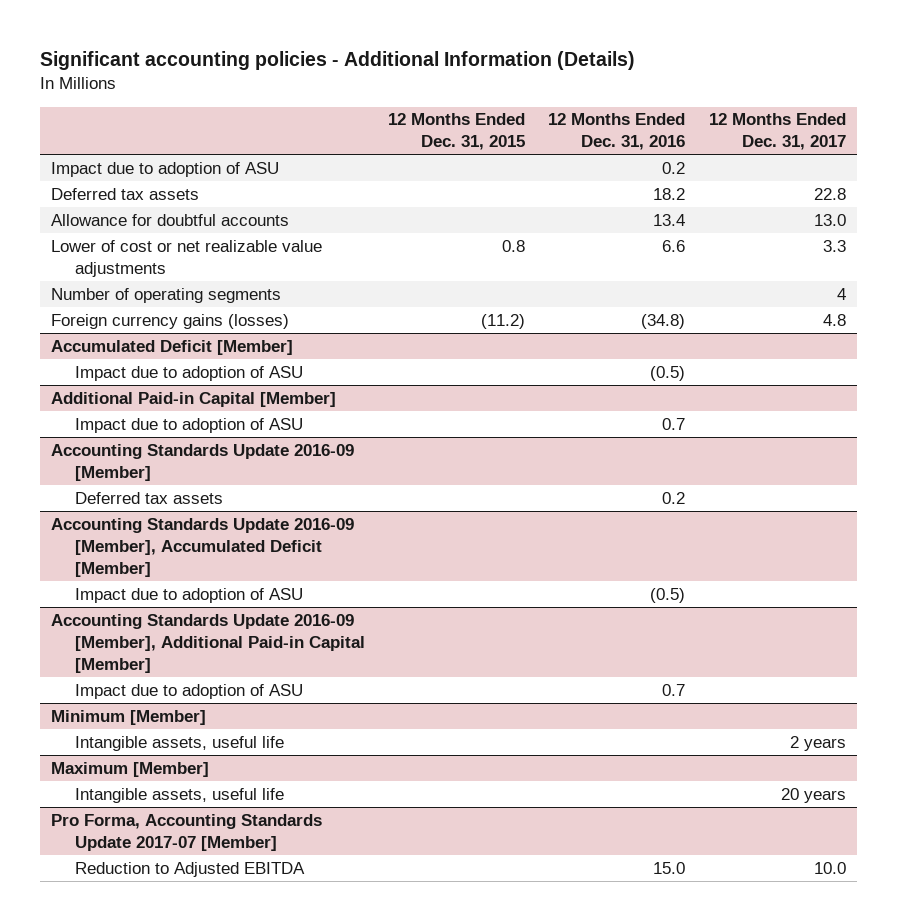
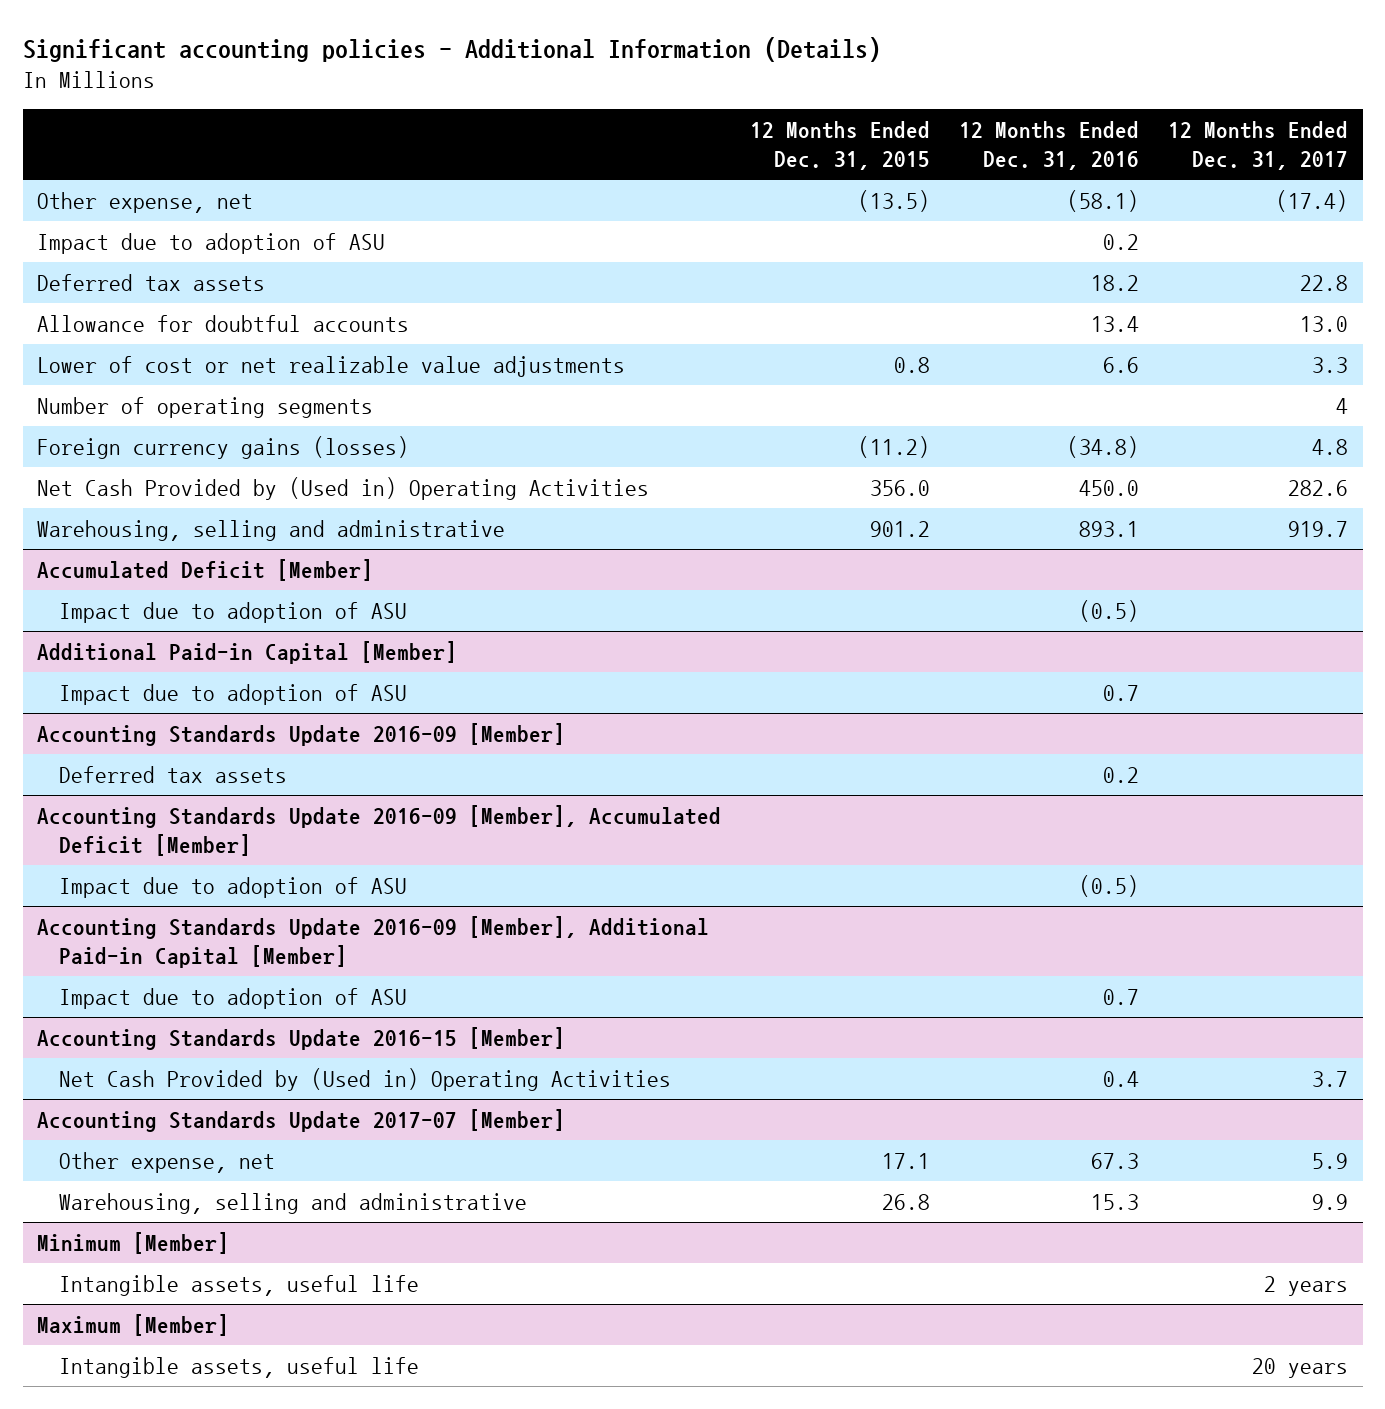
none -> [37,191,254,213] Other expense, net
none -> [37,476,650,500] Net Cash Provided by (Used in) Operating Activities
none -> [37,519,506,541] Warehousing, selling and administrative
none -> [37,1026,566,1050] Accounting Standards Update 2016-15 [Member]
none -> [59,1067,672,1091] Net Cash Provided by (Used in) Operating Activities
none -> [37,1108,566,1132] Accounting Standards Update 2017-07 [Member]
none -> [59,1151,276,1173] Other expense, net
none -> [59,1192,528,1214] Warehousing, selling and administrative
[51,813,323,851] Pro Forma, Accounting Standards Update 2017-07 [Member] -> none
[74,861,305,877] Reduction to Adjusted EBITDA -> none

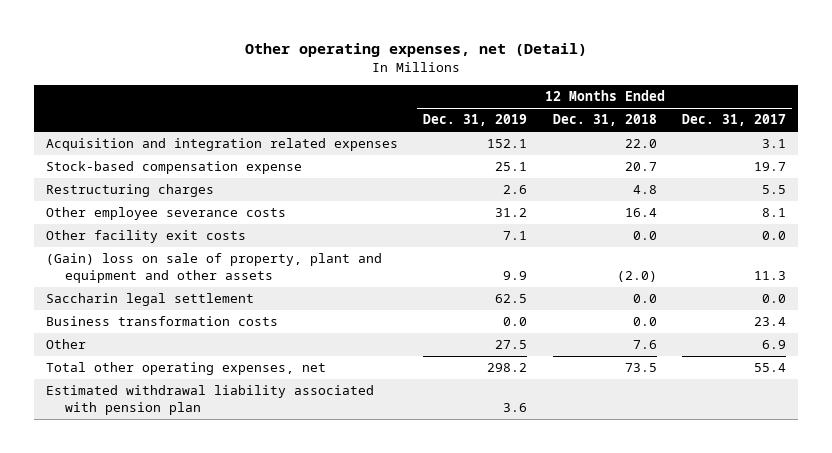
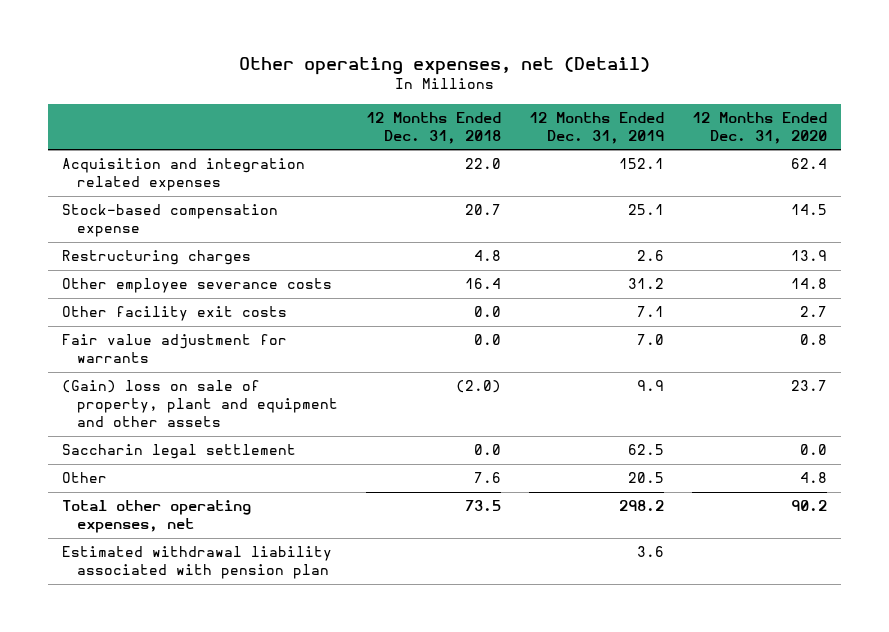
[681,114,786,127] Dec. 31, 2017 -> none
none -> [691,111,827,144] 12 Months Ended Dec. 31, 2020
none -> [62,334,288,364] Fair value adjustment for warrants
[46,316,279,327] Business transformation costs -> none
[495,340,528,350] 27.5 -> [627,472,664,484] 20.5

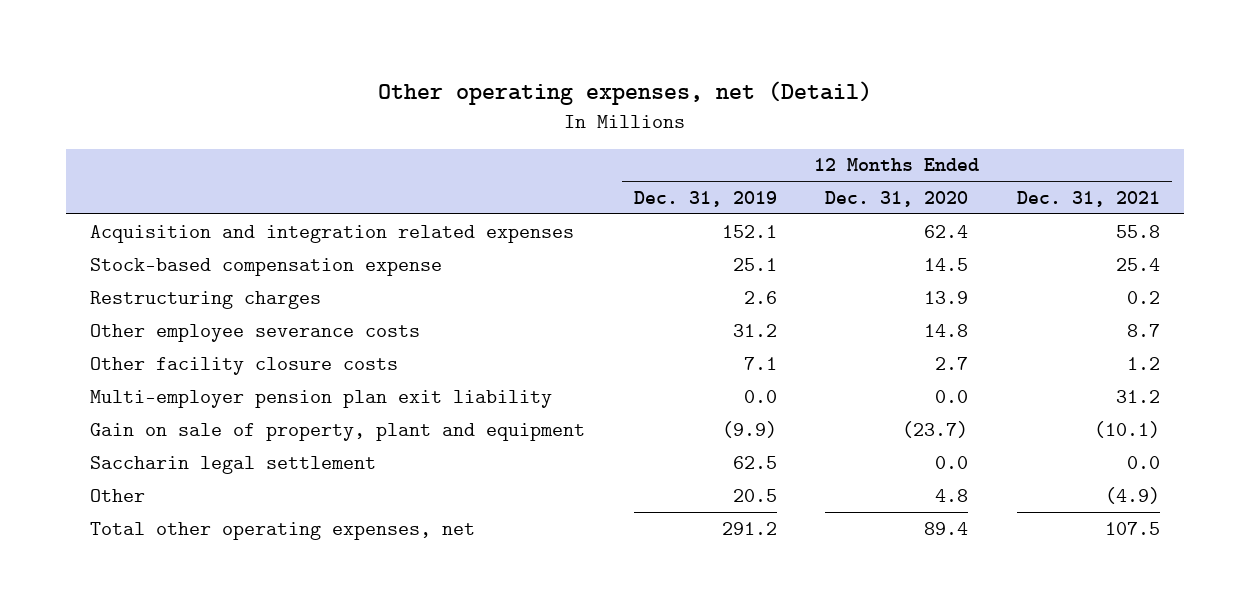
[365,111,501,144] 12 Months Ended Dec. 31, 2018 -> none
none -> [1016,191,1160,208] Dec. 31, 2021
[62,334,288,364] Fair value adjustment for warrants -> none
[62,306,288,322] Other facility exit costs -> [90,356,399,375] Other facility closure costs
none -> [90,389,553,408] Multi-employer pension plan exit liability
[62,380,338,428] (Gain) loss on sale of property, plant and equipment and other assets -> [90,422,586,441] Gain on sale of property, plant and equipment
[636,380,664,392] 9.9 -> [721,420,777,438] (9.9)
[790,380,827,392] 23.7 -> [902,420,969,438] (23.7)
[62,546,333,580] Estimated withdrawal liability associated with pension plan -> none
[618,500,664,512] 298.2 -> [721,521,777,535] 291.2
[790,500,827,512] 90.2 -> [924,521,969,535] 89.4

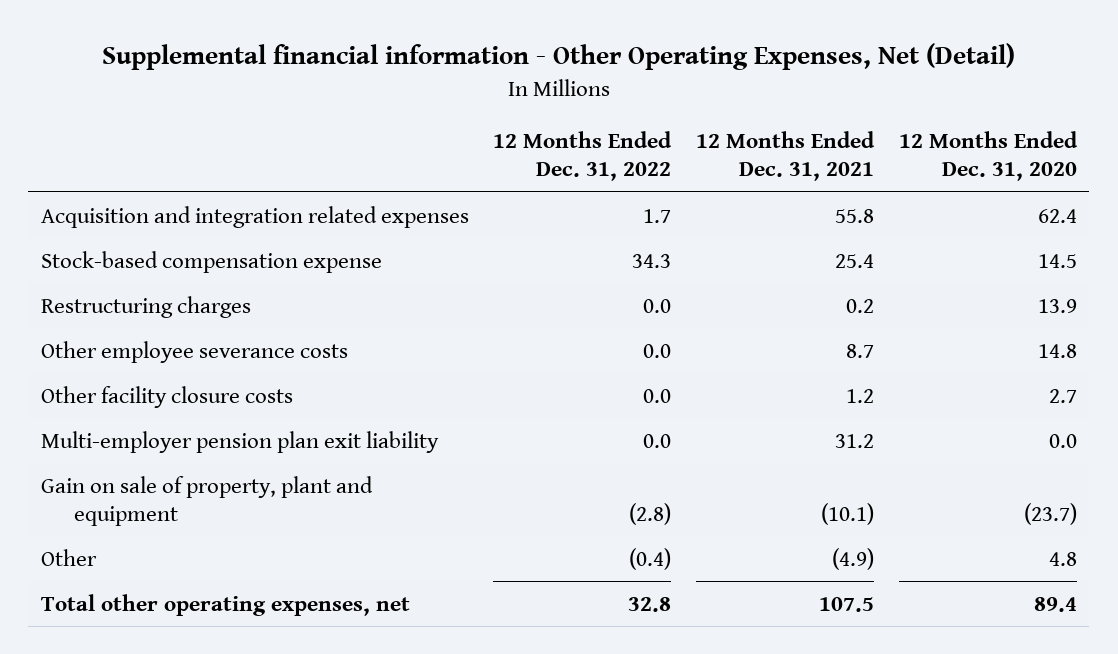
[378,80,873,105] Other operating expenses, net (Detail) -> [101,43,1015,71] Supplemental financial information - Other Operating Expenses, Net (Detail)
[633,191,777,208] Dec. 31, 2019 -> none
none -> [493,131,673,182] 12 Months Ended Dec. 31, 2022
[90,455,377,474] Saccharin legal settlement -> none

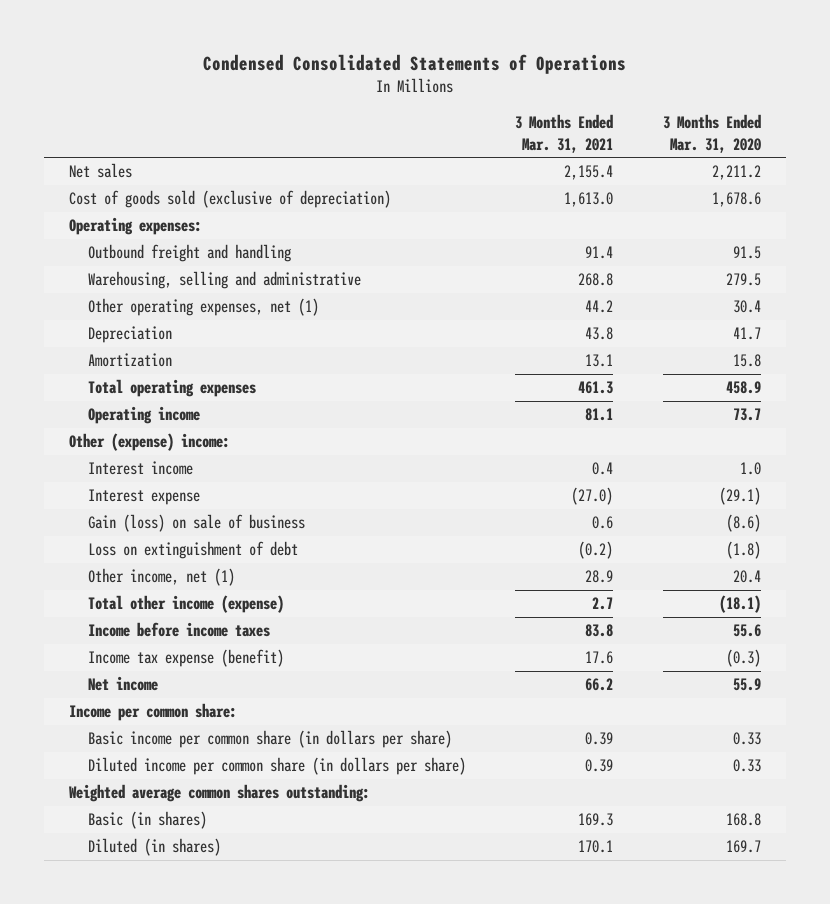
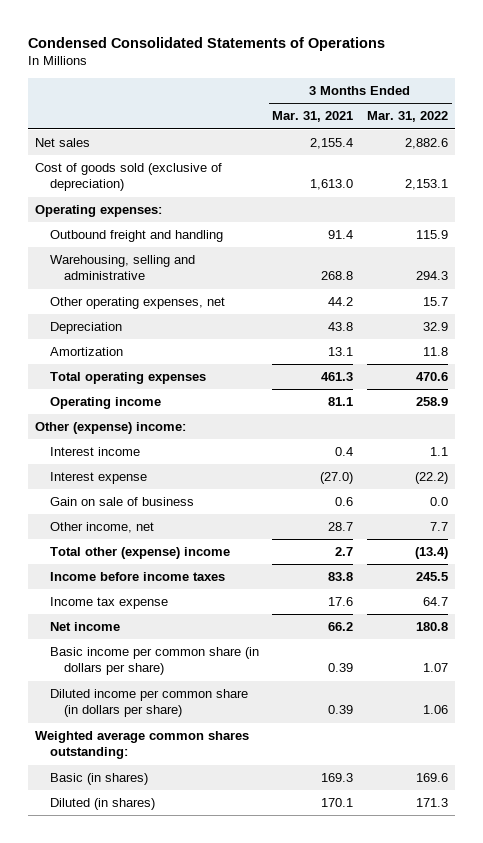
[663,114,762,153] 3 Months Ended Mar. 31, 2020 -> none
none -> [367,111,449,123] Mar. 31, 2022
[87,298,319,317] Other operating expenses, net (1) -> [49,297,225,310] Other operating expenses, net
[87,541,298,560] Loss on extinguishment of debt -> none
[87,514,305,533] Gain (loss) on sale of business -> [49,497,194,507] Gain on sale of business
[87,568,235,587] Other income, net (1) -> [49,522,154,534] Other income, net
[585,570,614,584] 28.9 -> [328,522,354,532] 28.7
[87,595,284,614] Total other income (expense) -> [49,547,230,560] Total other (expense) income
[87,649,284,668] Income tax expense (benefit) -> [49,597,168,610] Income tax expense
[68,703,237,722] Income per common share: -> none

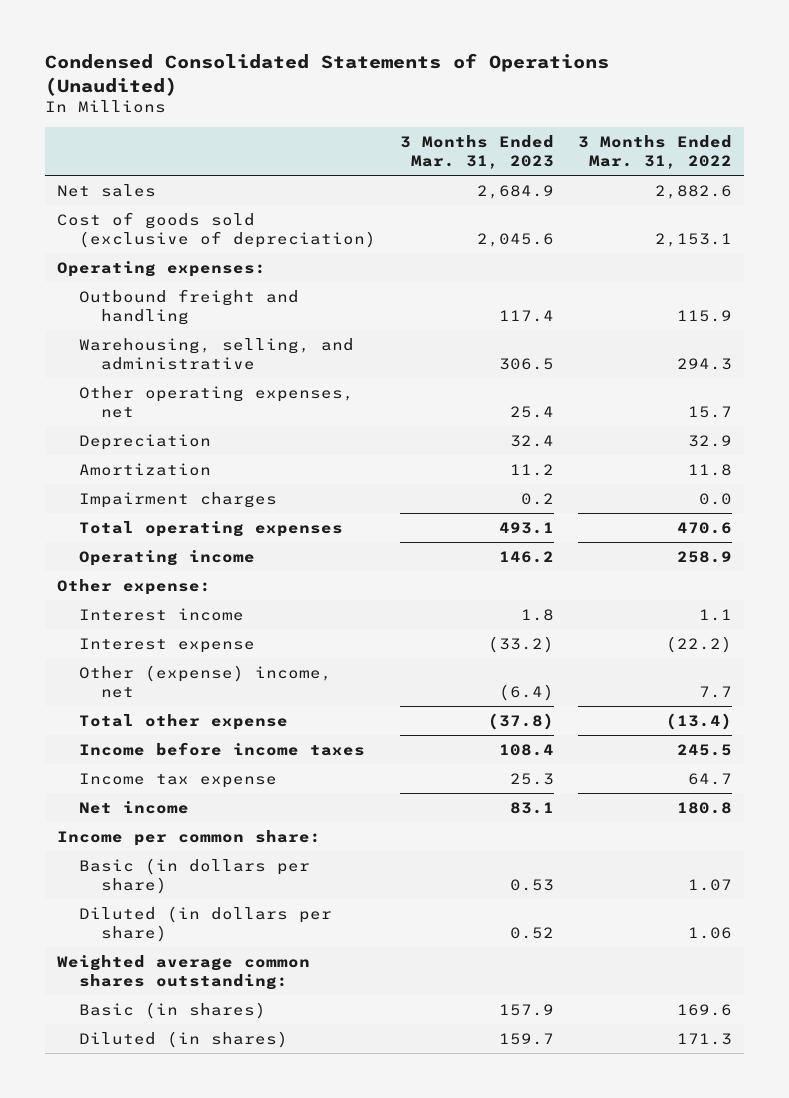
[28,36,386,51] Condensed Consolidated Statements of Operations -> [44,53,609,96] Condensed Consolidated Statements of Operations (Unaudited)
[272,111,354,123] Mar. 31, 2021 -> none
none -> [399,135,554,169] 3 Months Ended Mar. 31, 2023
[49,255,195,281] Warehousing, selling and administrative -> [78,337,354,370] Warehousing, selling, and administrative
none -> [78,491,277,508] Impairment charges
[34,422,186,435] Other (expense) income: -> [56,578,211,595] Other expense:
[49,497,194,507] Gain on sale of business -> none
[49,522,154,534] Other income, net -> [78,664,332,698] Other (expense) income, net
[49,547,230,560] Total other (expense) income -> [78,713,288,730] Total other expense
none -> [56,829,321,846] Income per common share:
[49,647,259,676] Basic income per common share (in dollars per share) -> [78,857,310,894] Basic (in dollars per share)
[49,689,248,718] Diluted income per common share (in dollars per share) -> [78,905,332,942] Diluted (in dollars per share)

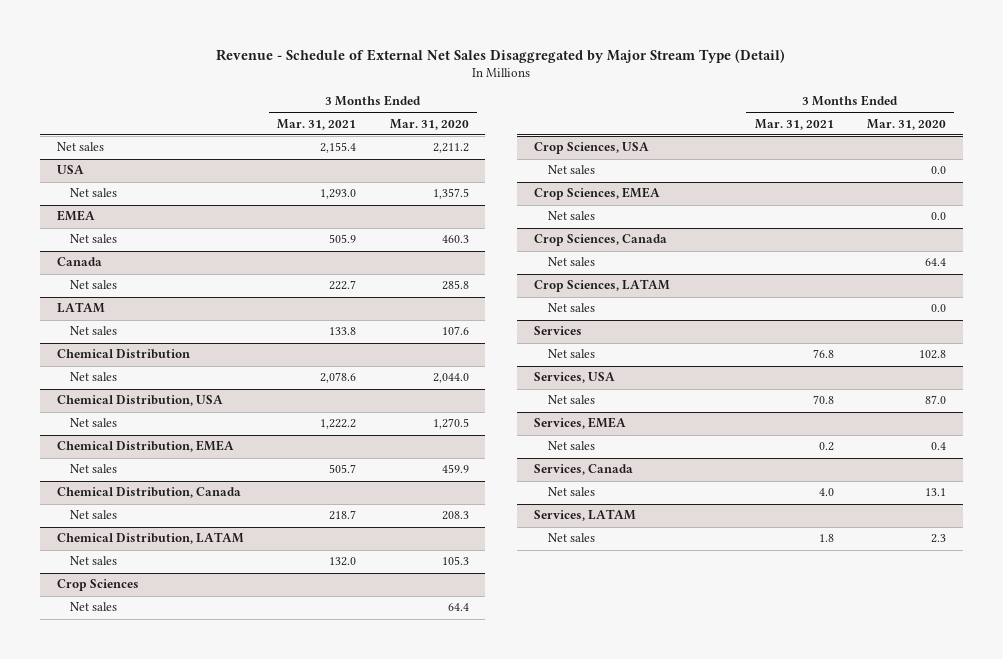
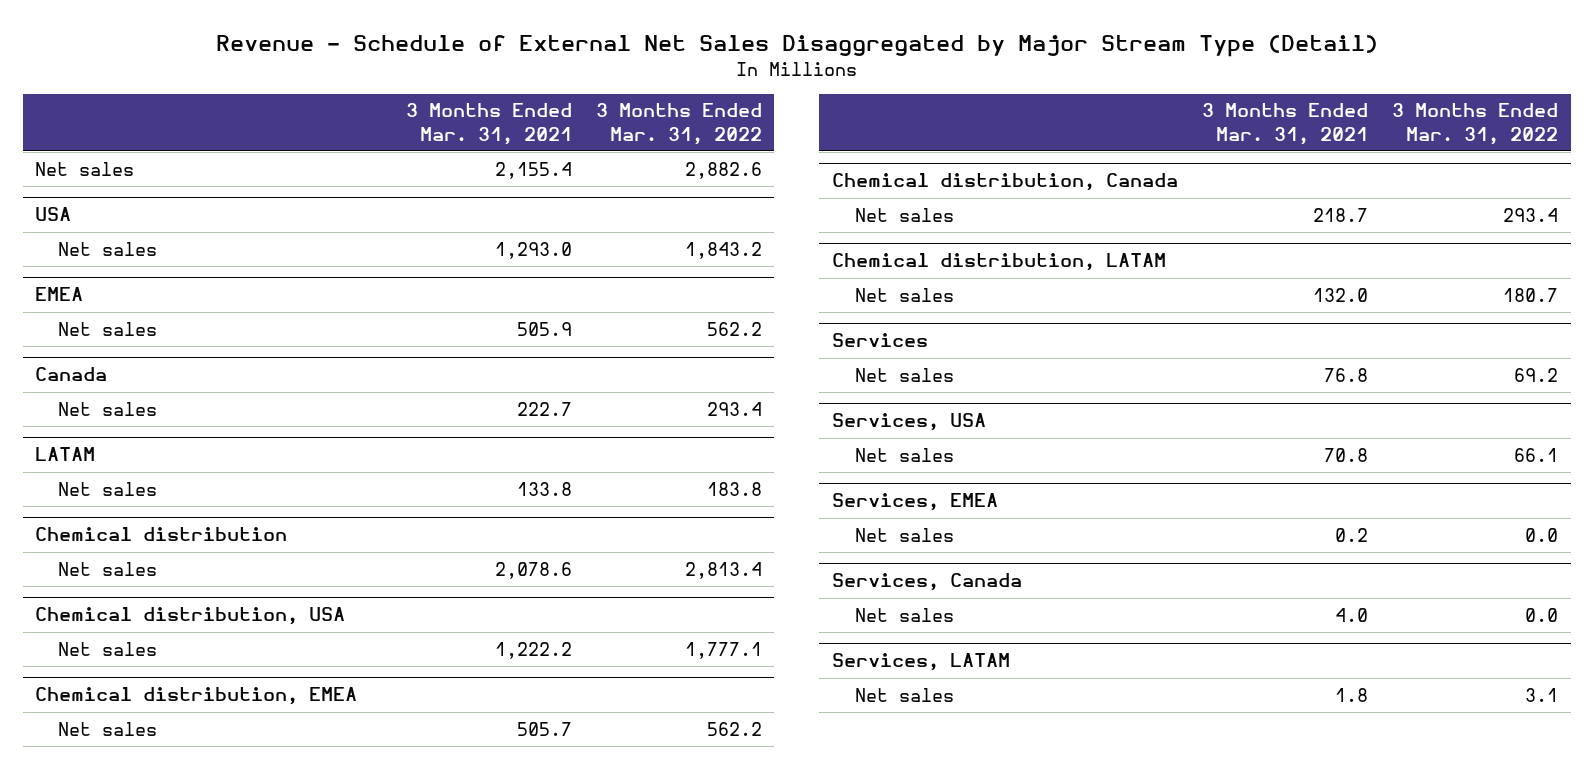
[389,118,469,130] Mar. 31, 2020 -> none
none -> [596,103,763,145] 3 Months Ended Mar. 31, 2022
[56,349,190,360] Chemical Distribution -> [35,527,288,542] Chemical distribution
[56,395,223,407] Chemical Distribution, USA -> [35,607,346,626] Chemical distribution, USA
[56,440,234,453] Chemical Distribution, EMEA -> [35,687,358,706] Chemical distribution, EMEA
[56,487,241,499] Chemical Distribution, Canada -> [831,173,1178,192] Chemical distribution, Canada
[56,532,244,545] Chemical Distribution, LATAM -> [831,253,1166,272] Chemical distribution, LATAM
[56,579,139,592] Crop Sciences -> none
[70,602,118,612] Net sales -> none
[534,142,650,155] Crop Sciences, USA -> none
[547,165,595,175] Net sales -> none
[534,187,661,201] Crop Sciences, EMEA -> none
[547,211,595,221] Net sales -> none
[534,234,668,247] Crop Sciences, Canada -> none
[547,257,595,267] Net sales -> none
[534,279,671,293] Crop Sciences, LATAM -> none
[547,303,595,313] Net sales -> none

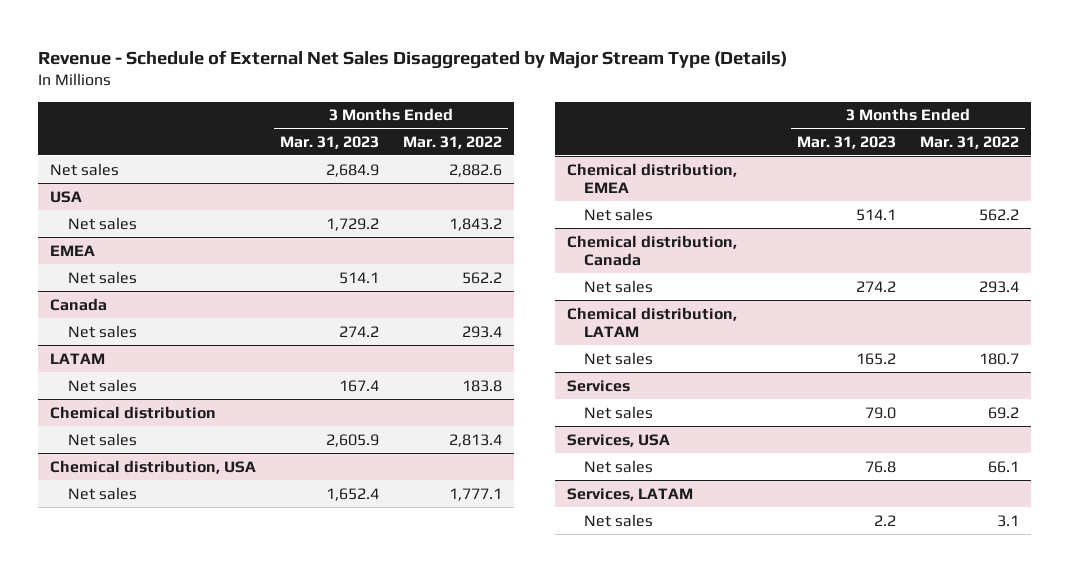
[215,35,1378,58] Revenue - Schedule of External Net Sales Disaggregated by Major Stream Type (Detail) -> [38,49,788,69] Revenue - Schedule of External Net Sales Disaggregated by Major Stream Type (Details)
[405,103,572,145] 3 Months Ended Mar. 31, 2021 -> none
none -> [280,135,380,149] Mar. 31, 2023
[831,493,998,512] Services, EMEA -> none
[854,527,954,542] Net sales -> none
[831,573,1022,592] Services, Canada -> none
[854,607,954,622] Net sales -> none

